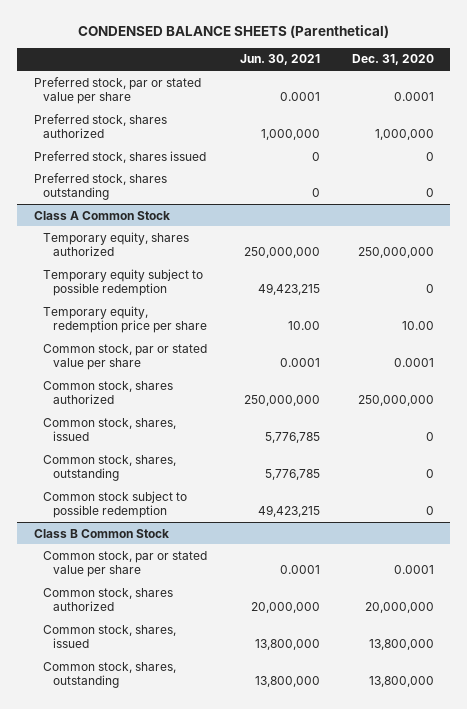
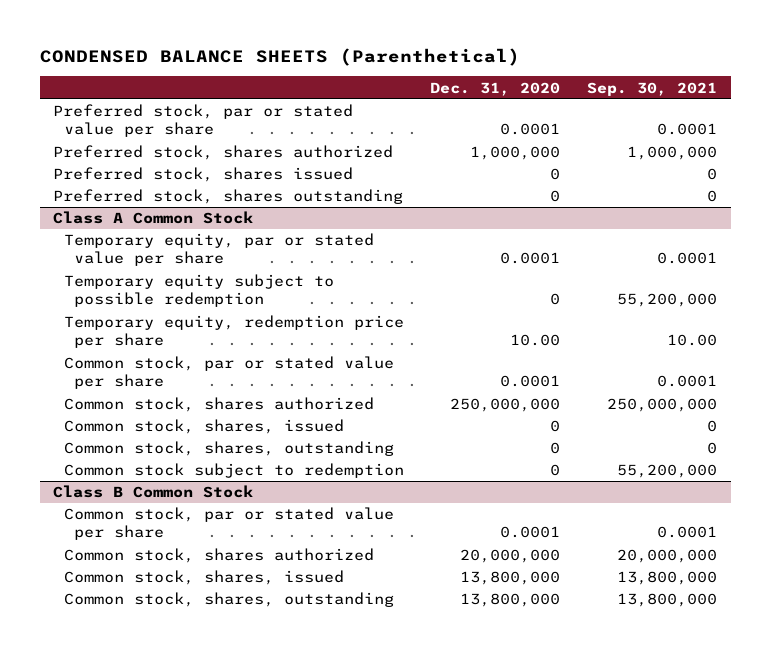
[239,54,320,66] Jun. 30, 2021 -> none
none -> [587,81,718,96] Sep. 30, 2021
[43,231,190,256] Temporary equity, shares authorized -> none
none -> [63,233,374,267] Temporary equity, par or stated value per share
[43,490,188,518] Common stock subject to possible redemption -> [63,463,404,479] Common stock subject to redemption

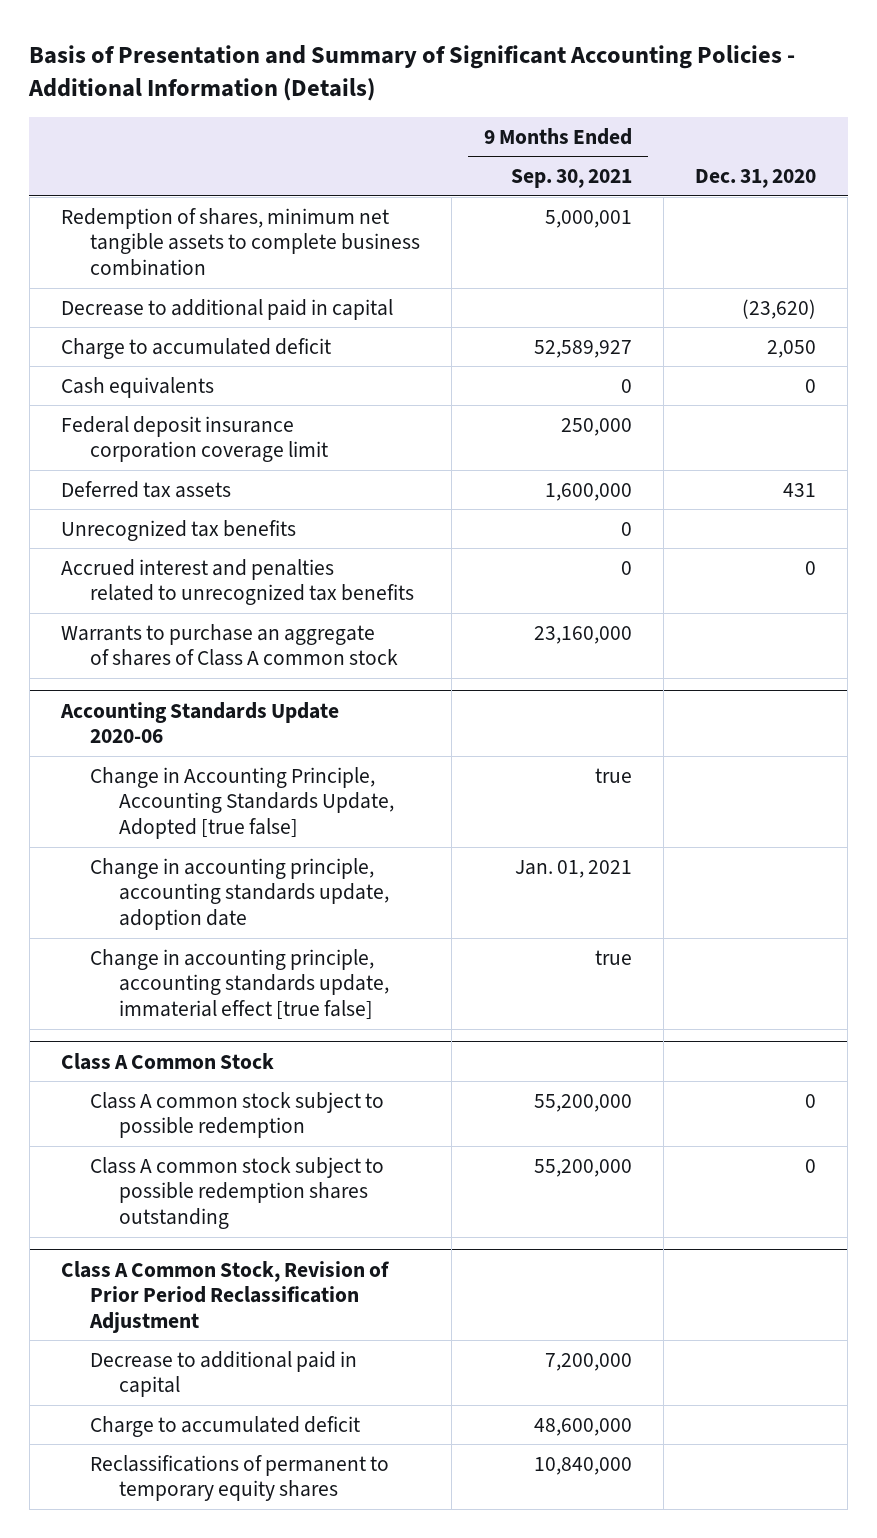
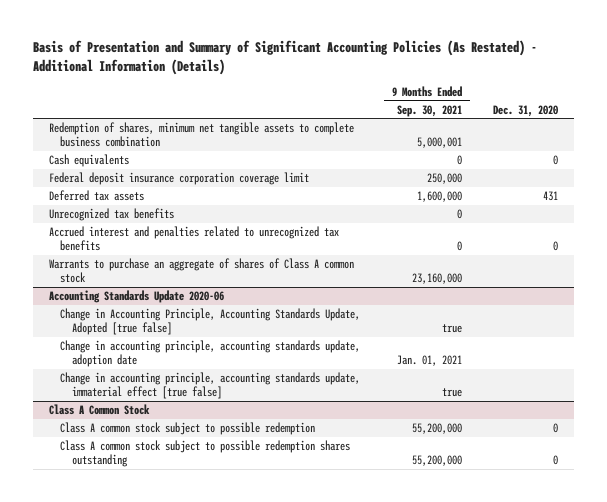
[28,44,796,101] Basis of Presentation and Summary of Significant Accounting Policies - Additional Information (Details) -> [32,39,537,75] Basis of Presentation and Summary of Significant Accounting Policies (As Restated) - Additional Information (Details)
[61,298,394,320] Decrease to additional paid in capital -> none
[61,337,332,359] Charge to accumulated deficit -> none
[61,1260,390,1333] Class A Common Stock, Revision of Prior Period Reclassification Adjustment -> none
[90,1350,358,1398] Decrease to additional paid in capital -> none
[90,1415,361,1437] Charge to accumulated deficit -> none
[90,1454,390,1502] Reclassifications of permanent to temporary equity shares -> none

